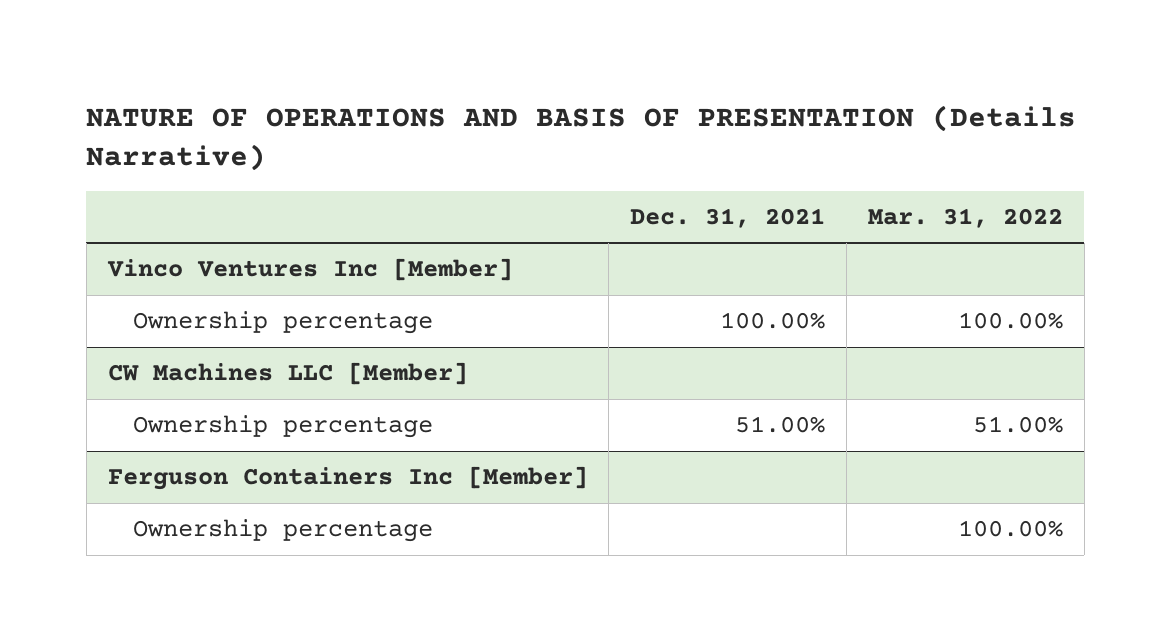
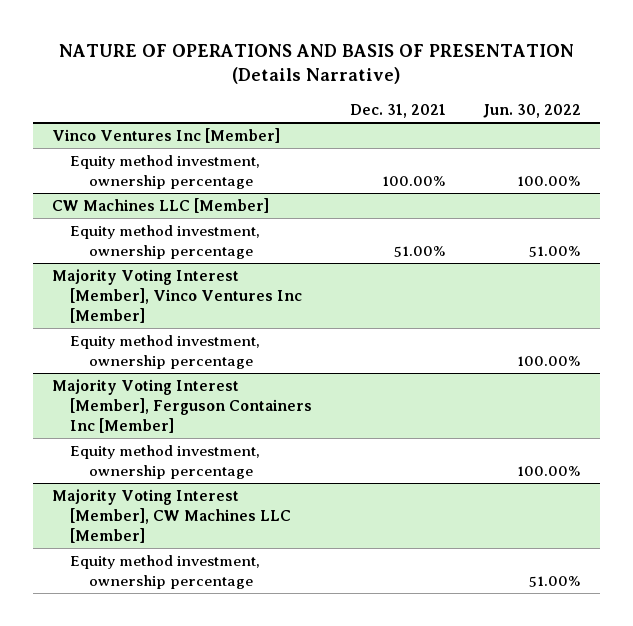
[867,208,1063,229] Mar. 31, 2022 -> none
none -> [483,103,582,118] Jun. 30, 2022
[133,311,434,335] Ownership percentage -> [70,155,261,189] Equity method investment, ownership percentage
[133,415,434,439] Ownership percentage -> [70,225,261,259] Equity method investment, ownership percentage
none -> [51,269,303,323] Majority Voting Interest [Member], Vinco Ventures Inc [Member]
none -> [70,335,261,369] Equity method investment, ownership percentage
[107,466,588,491] Ferguson Containers Inc [Member] -> [51,379,313,433] Majority Voting Interest [Member], Ferguson Containers Inc [Member]
[133,519,434,543] Ownership percentage -> [70,445,261,479] Equity method investment, ownership percentage
none -> [51,489,292,543] Majority Voting Interest [Member], CW Machines LLC [Member]
none -> [70,555,261,589] Equity method investment, ownership percentage

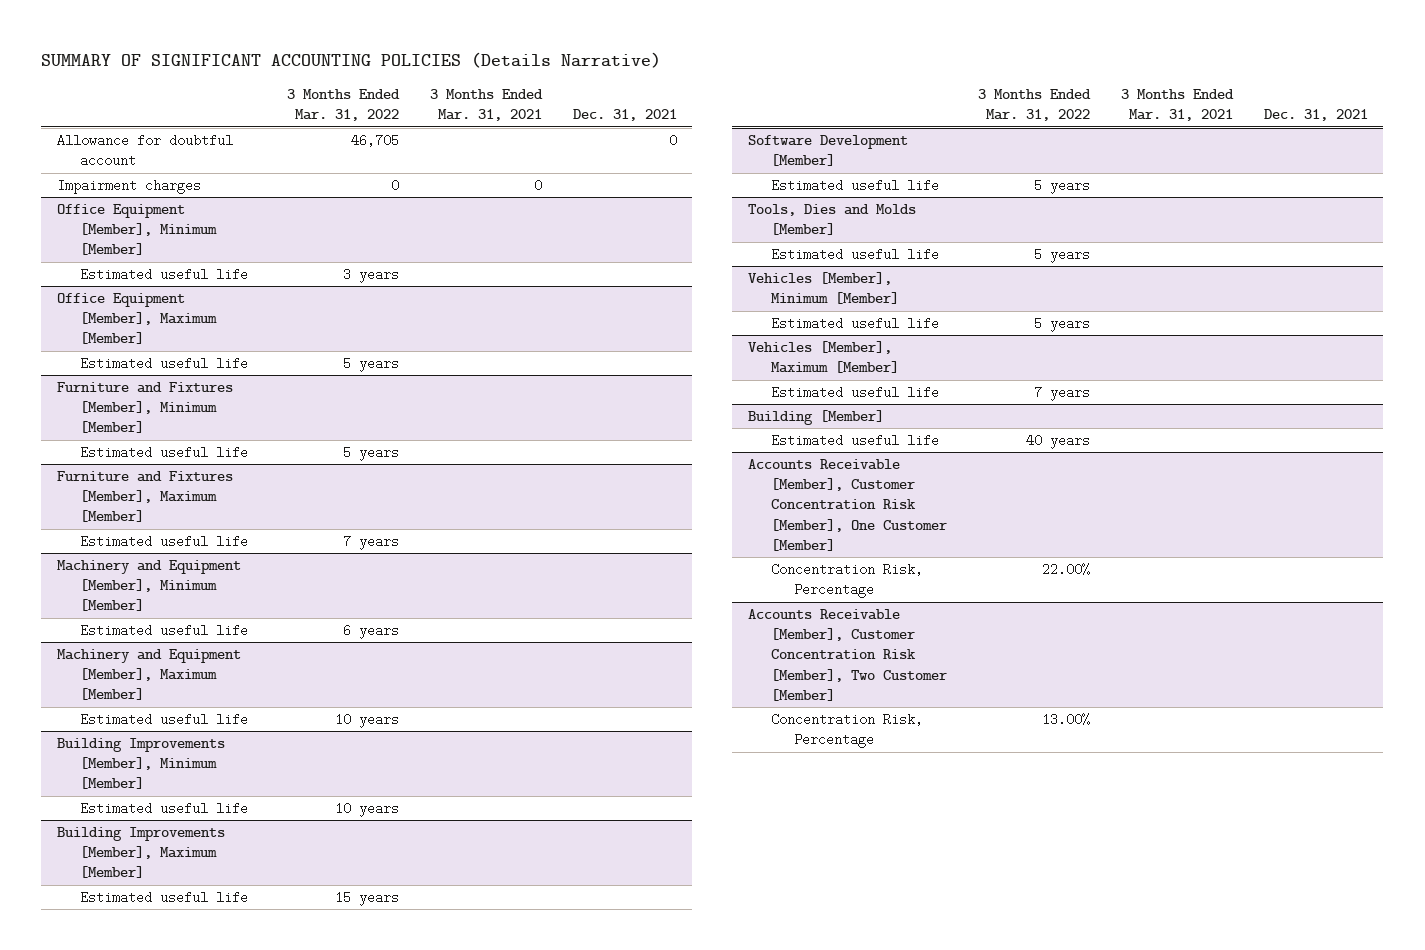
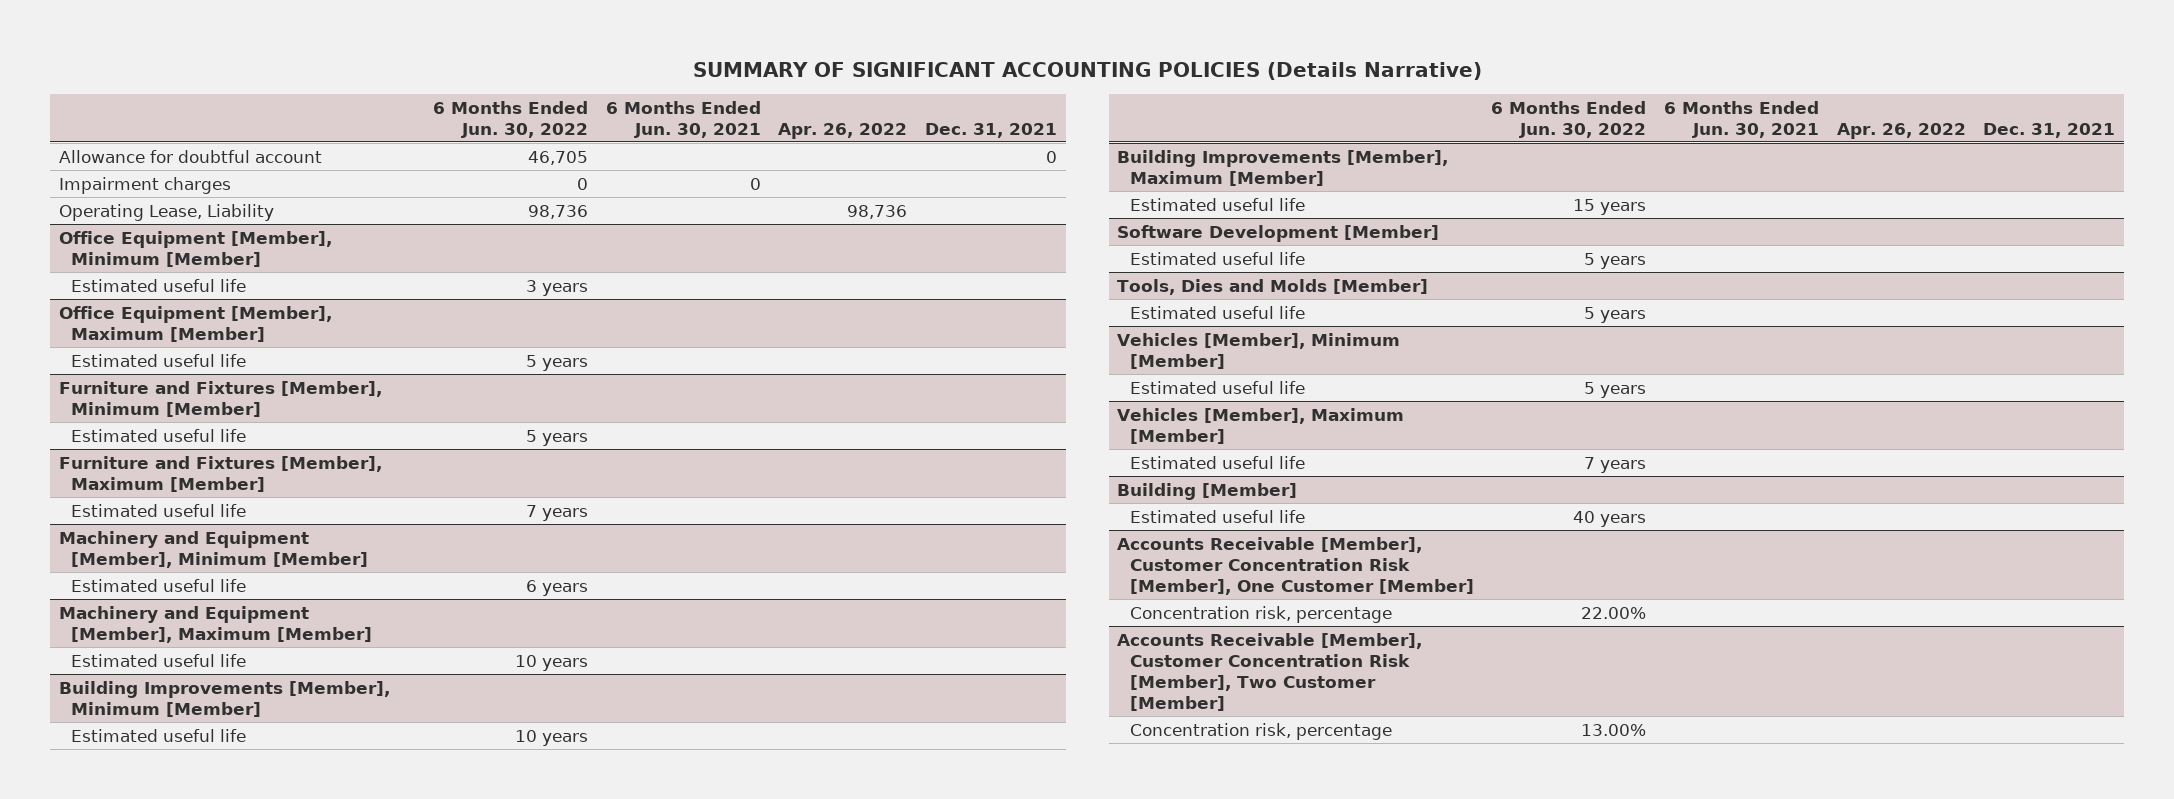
[286,89,400,122] 3 Months Ended Mar. 31, 2022 -> none
[429,89,543,122] 3 Months Ended Mar. 31, 2021 -> none
none -> [432,100,588,138] 6 Months Ended Jun. 30, 2022
none -> [605,100,761,138] 6 Months Ended Jun. 30, 2021
none -> [778,122,908,139] Apr. 26, 2022
none -> [59,203,275,221] Operating Lease, Liability
[770,563,923,599] Concentration Risk, Percentage -> [1129,605,1392,623] Concentration risk, percentage
[770,713,923,749] Concentration Risk, Percentage -> [1129,722,1392,740] Concentration risk, percentage

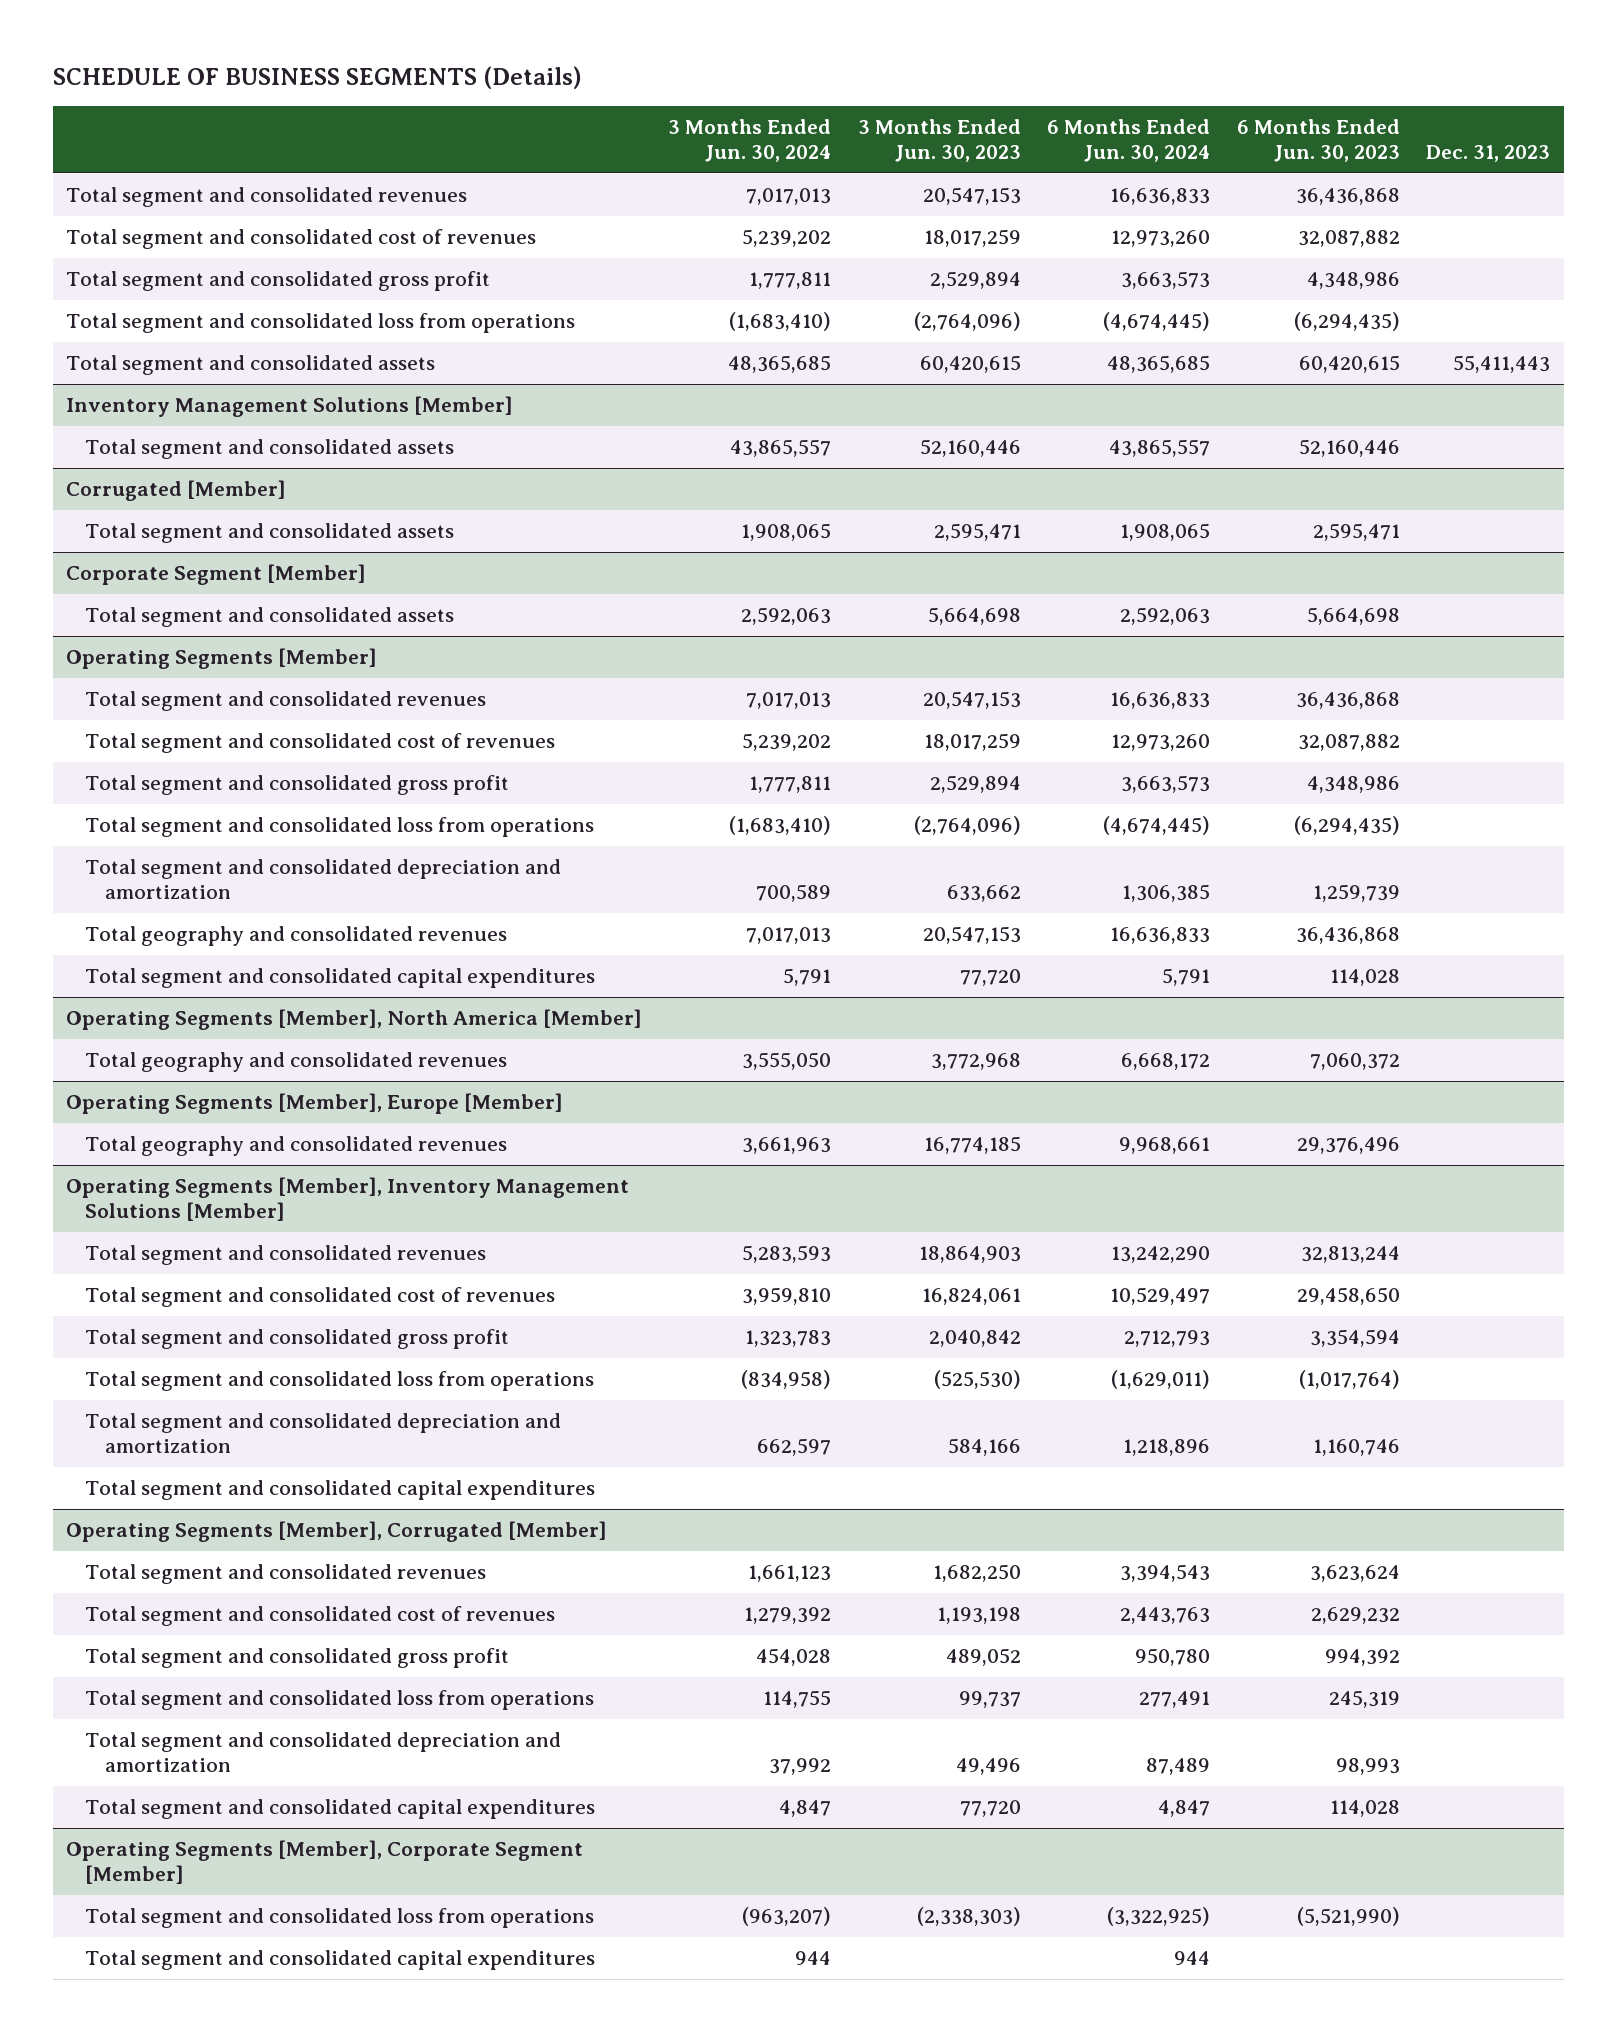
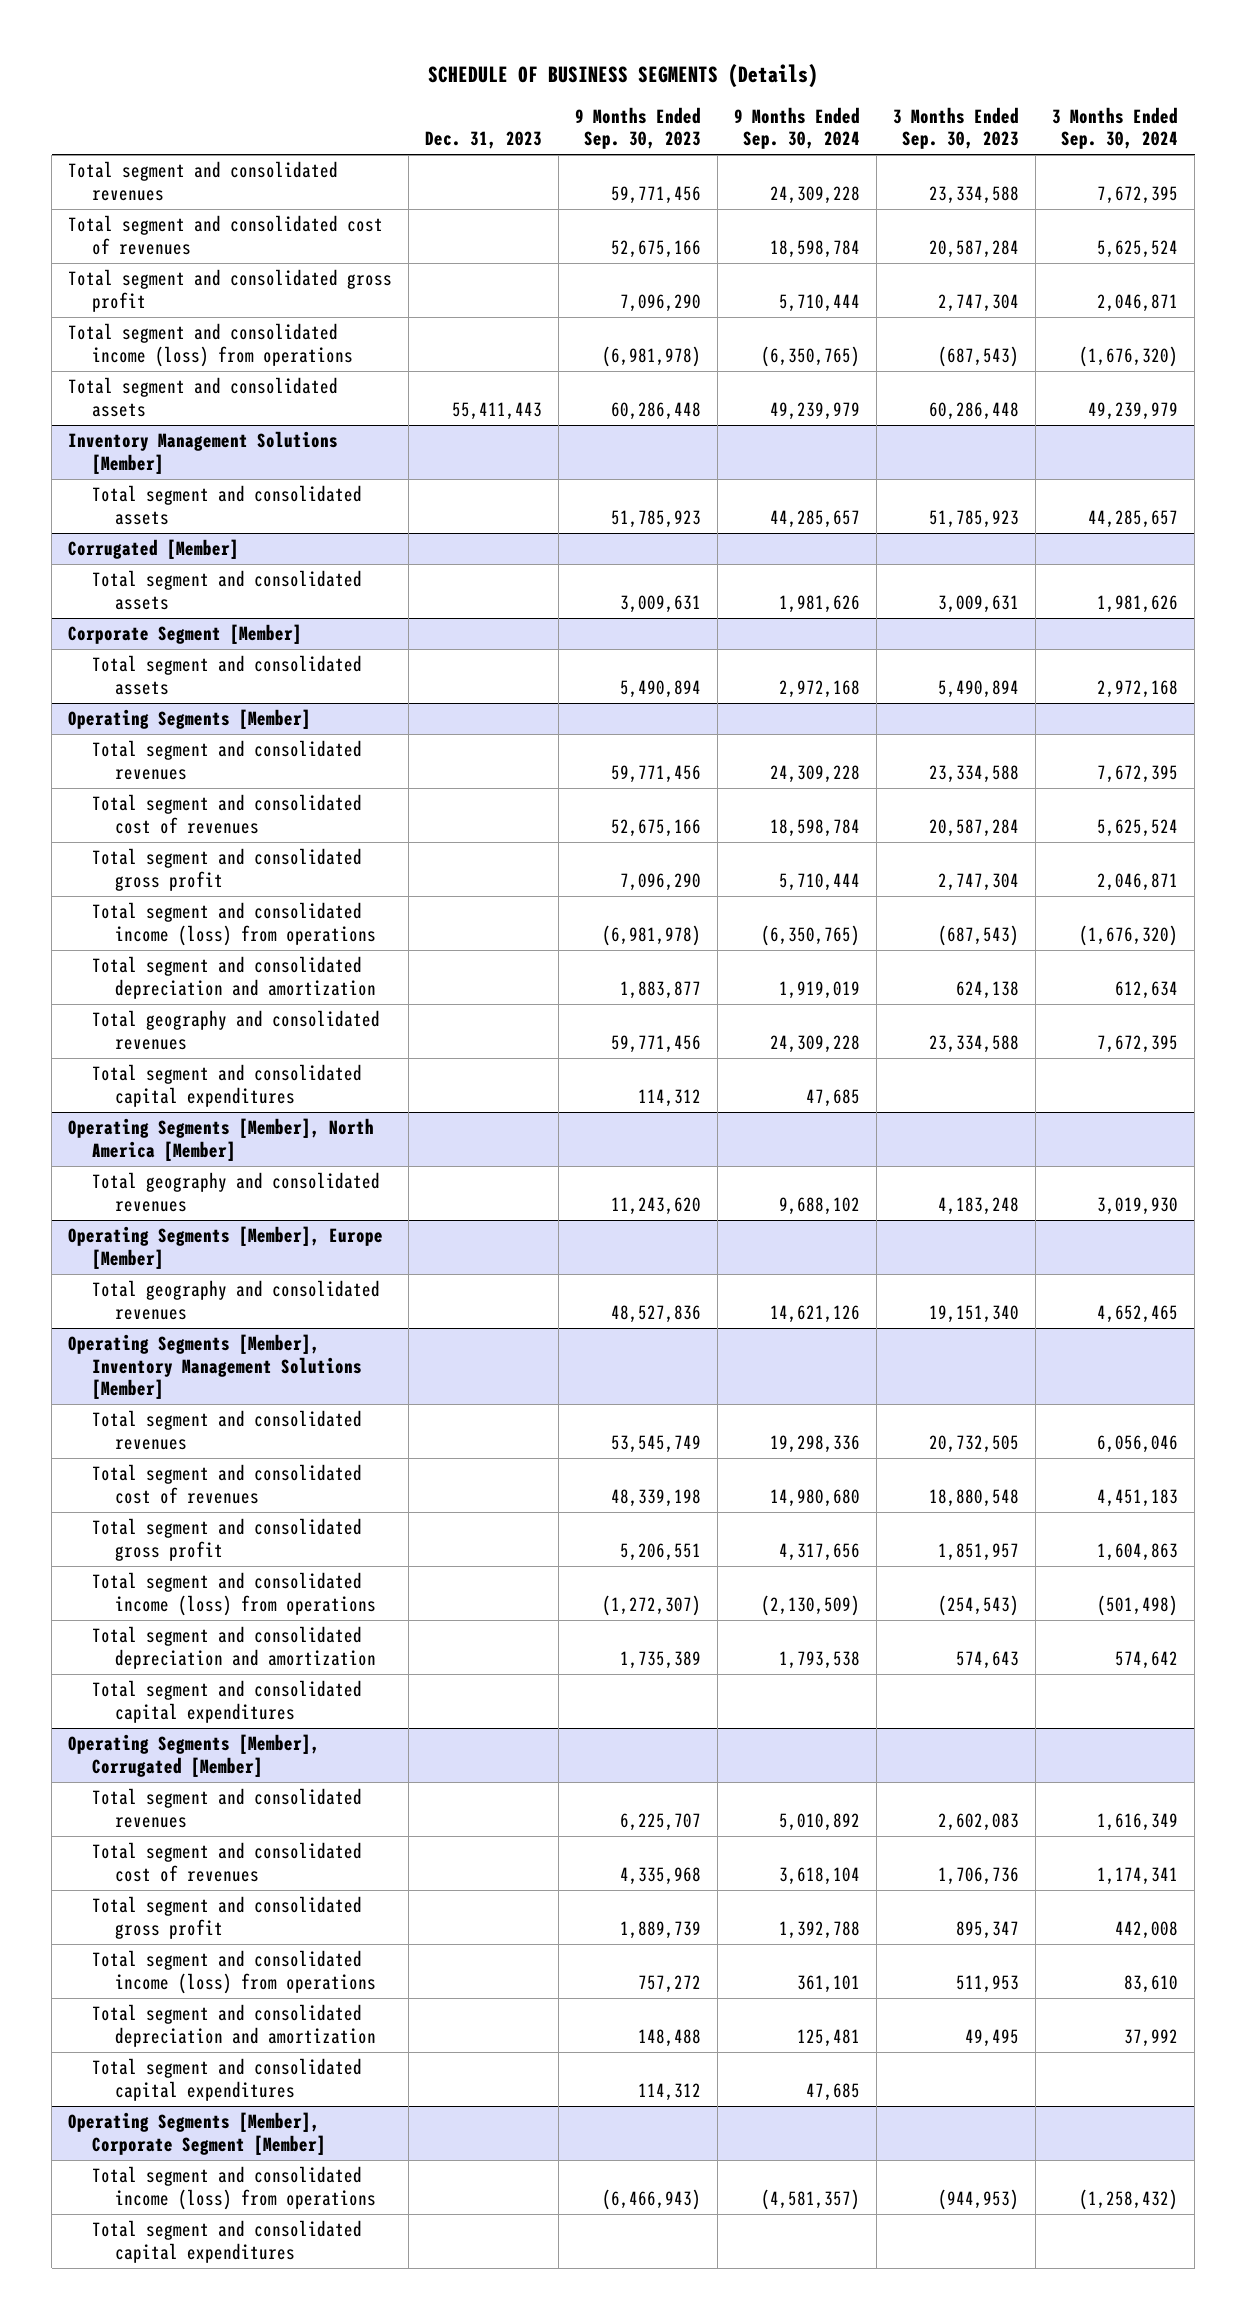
[668,118,832,163] 3 Months Ended Jun. 30, 2024 -> none
[857,118,1021,163] 3 Months Ended Jun. 30, 2023 -> none
[1047,118,1211,163] 6 Months Ended Jun. 30, 2024 -> none
[1236,118,1400,163] 6 Months Ended Jun. 30, 2023 -> none
none -> [575,106,702,150] 9 Months Ended Sep. 30, 2023
none -> [734,106,861,150] 9 Months Ended Sep. 30, 2024
none -> [893,106,1020,150] 3 Months Ended Sep. 30, 2023
none -> [1052,106,1179,150] 3 Months Ended Sep. 30, 2024
[65,313,575,334] Total segment and consolidated loss from operations -> [68,323,353,367] Total segment and consolidated income (loss) from operations
[85,817,595,838] Total segment and consolidated loss from operations -> [91,902,376,946] Total segment and consolidated income (loss) from operations
[85,1371,595,1392] Total segment and consolidated loss from operations -> [91,1572,376,1616] Total segment and consolidated income (loss) from operations
[85,1690,595,1711] Total segment and consolidated loss from operations -> [91,1950,376,1994] Total segment and consolidated income (loss) from operations
[85,1908,595,1929] Total segment and consolidated loss from operations -> [91,2166,376,2210] Total segment and consolidated income (loss) from operations

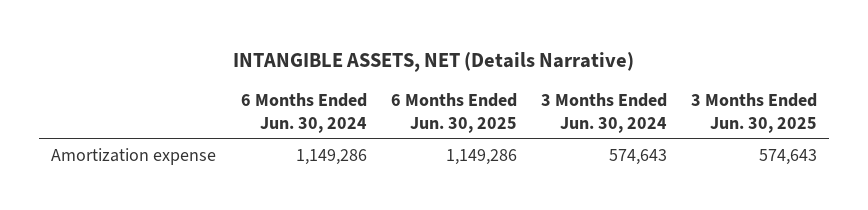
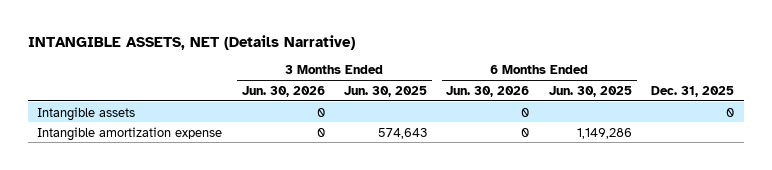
[240,93,367,134] 6 Months Ended Jun. 30, 2024 -> none
[540,93,667,134] 3 Months Ended Jun. 30, 2024 -> none
none -> [241,85,325,97] Jun. 30, 2026
none -> [446,85,530,97] Jun. 30, 2026
none -> [651,85,735,97] Dec. 31, 2025
none -> [37,106,136,121] Intangible assets
[51,148,217,166] Amortization expense -> [37,126,223,141] Intangible amortization expense

